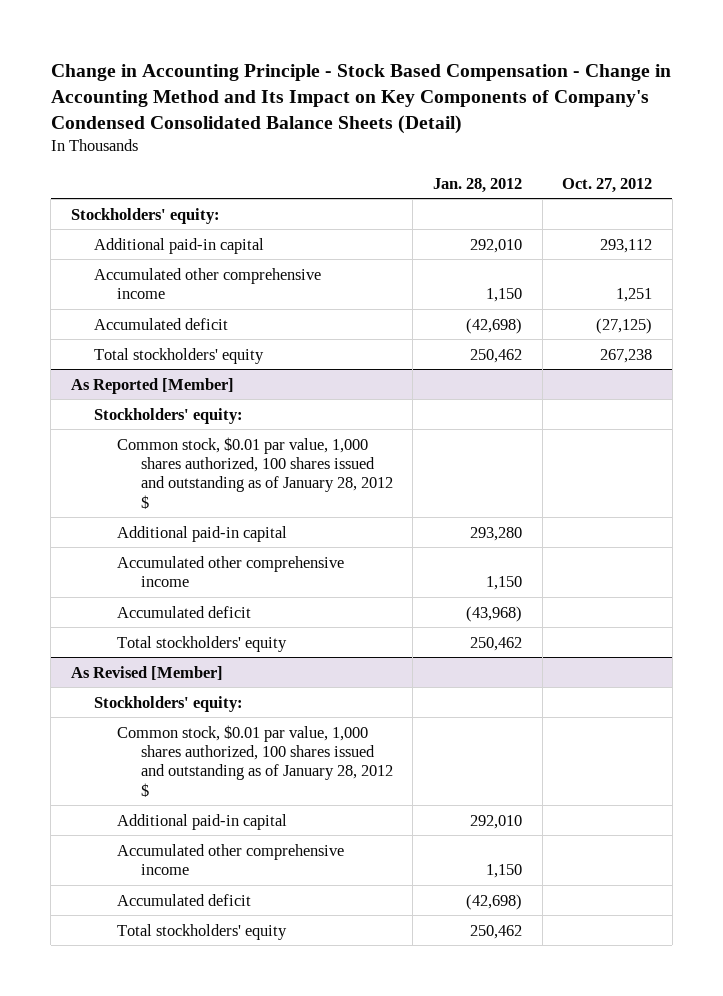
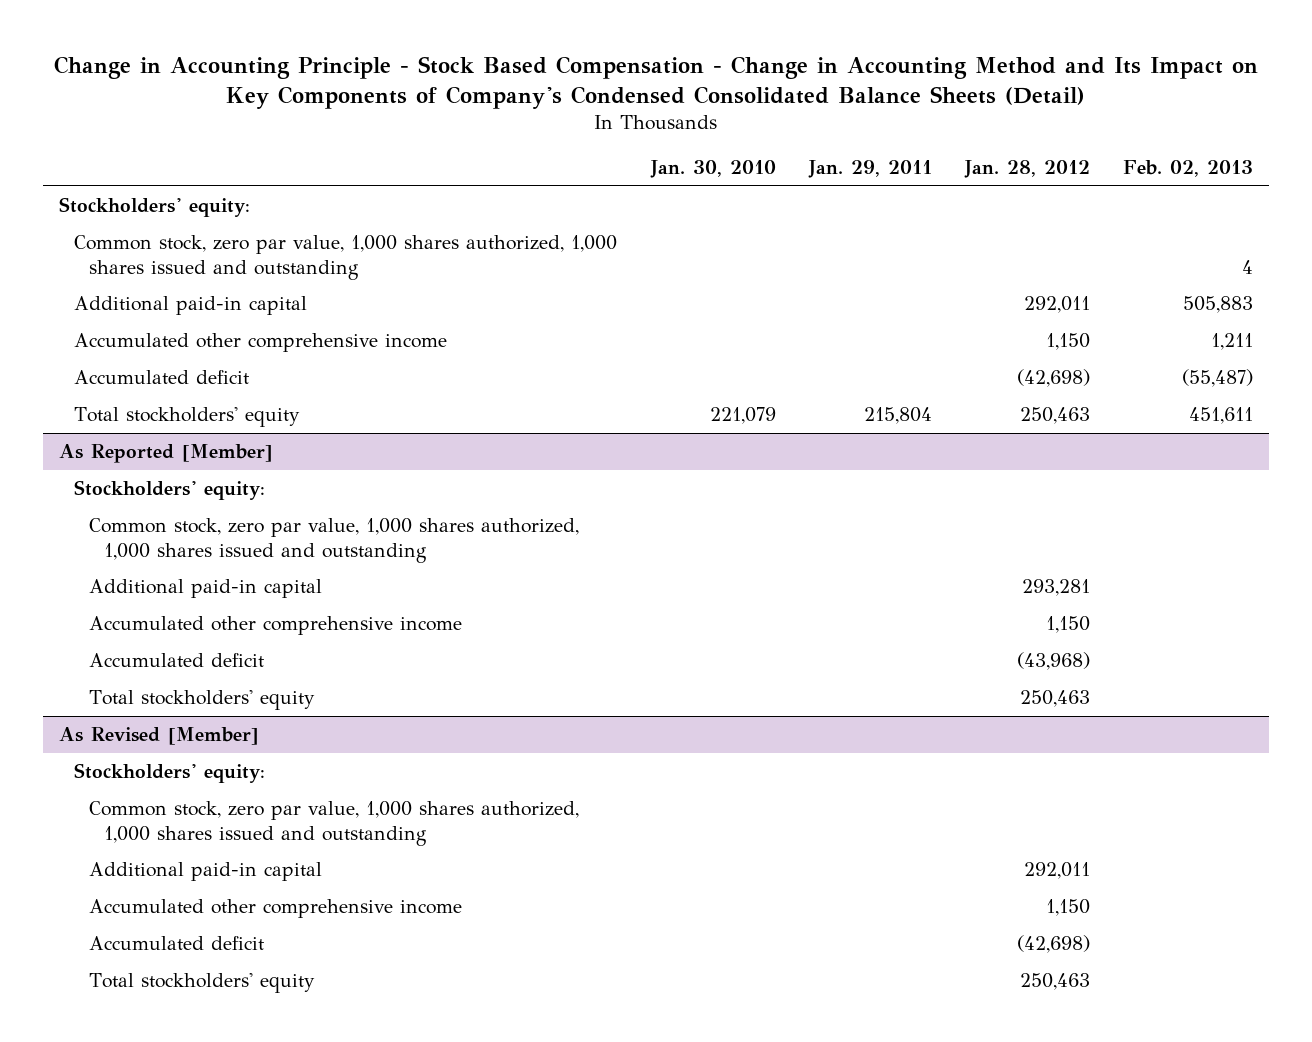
[562,177,653,193] Oct. 27, 2012 -> none
none -> [649,159,776,178] Jan. 30, 2010
none -> [807,159,932,178] Jan. 29, 2011
none -> [1122,159,1253,177] Feb. 02, 2013
none -> [74,235,618,280] Common stock, zero par value, 1,000 shares authorized, 1,000 shares issued and outstanding
[469,238,522,253] 292,010 -> [1023,296,1090,314] 292,011
[469,348,522,363] 250,462 -> [1019,407,1090,425] 250,463
[117,436,393,509] Common stock, $0.01 par value, 1,000 shares authorized, 100 shares issued and outstanding as of January 28, 2012 $ -> [89,518,580,563] Common stock, zero par value, 1,000 shares authorized, 1,000 shares issued and outstanding
[469,526,522,541] 293,280 -> [1021,579,1090,597] 293,281
[469,636,522,651] 250,462 -> [1019,690,1090,708] 250,463
[117,724,393,797] Common stock, $0.01 par value, 1,000 shares authorized, 100 shares issued and outstanding as of January 28, 2012 $ -> [89,801,580,846] Common stock, zero par value, 1,000 shares authorized, 1,000 shares issued and outstanding
[469,814,522,829] 292,010 -> [1023,862,1090,880] 292,011
[469,924,522,939] 250,462 -> [1019,973,1090,991] 250,463

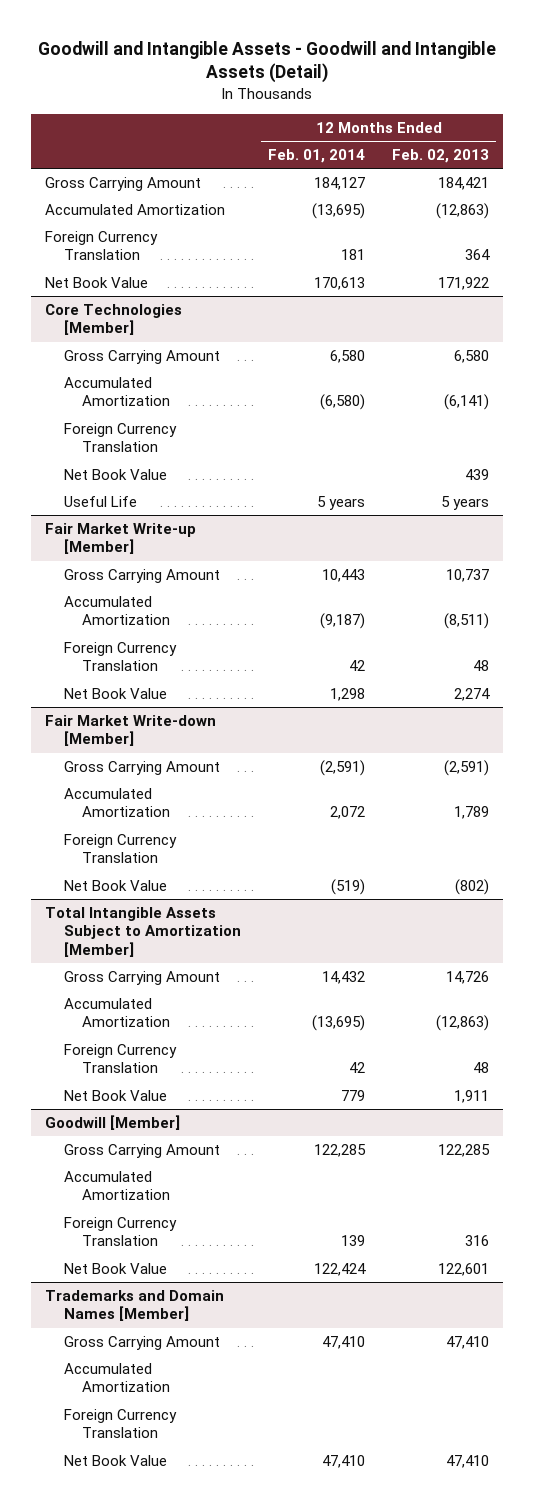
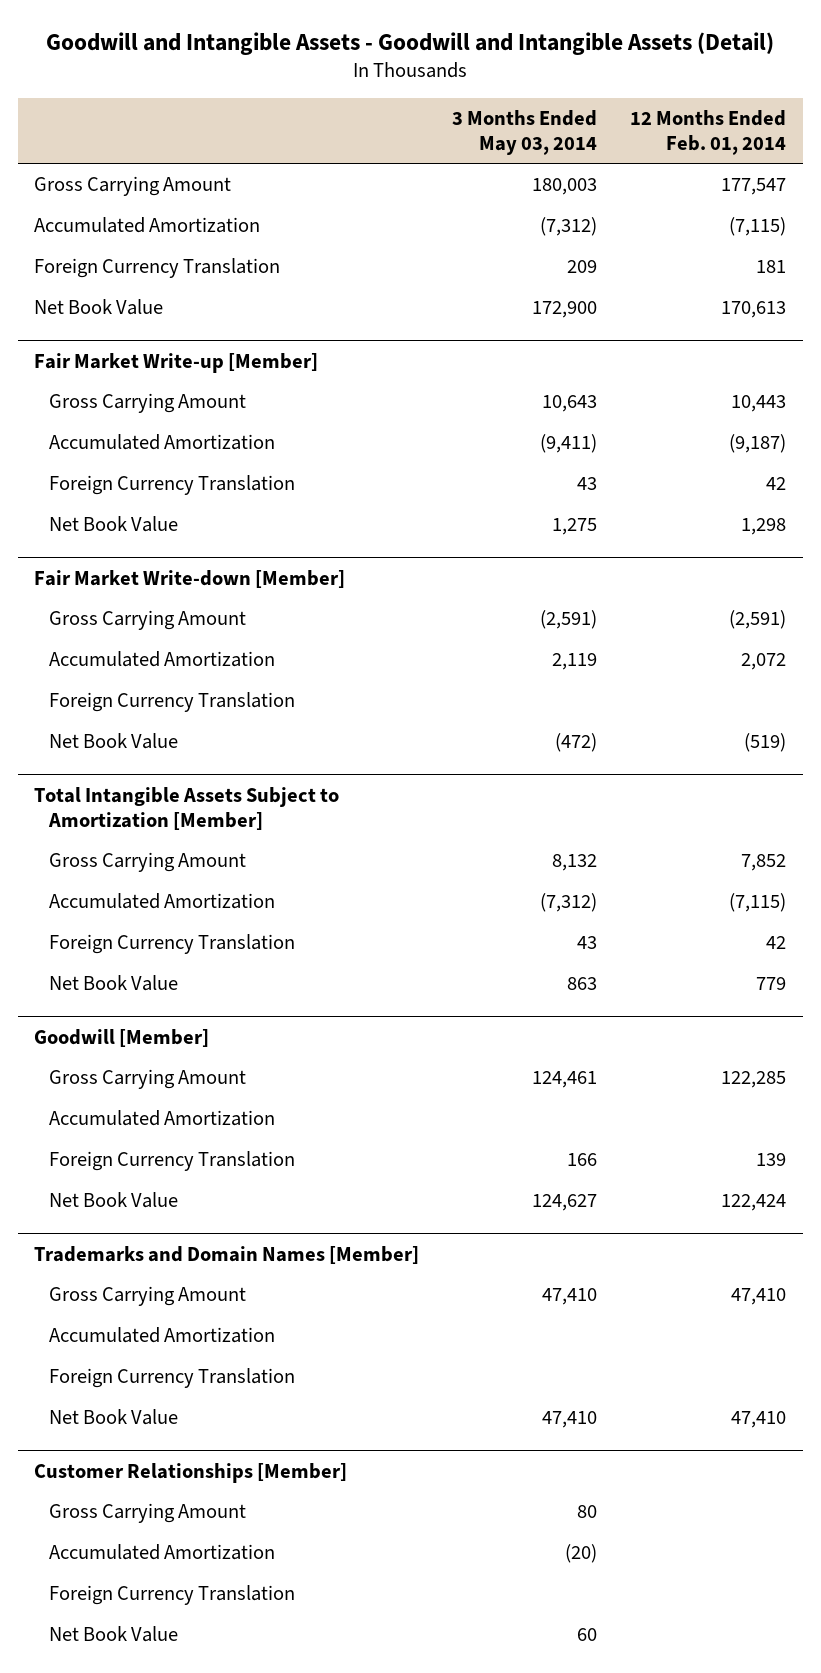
[392,149,490,164] Feb. 02, 2013 -> none
none -> [452,109,598,155] 3 Months Ended May 03, 2014
[314,176,366,190] 184,127 -> [721,178,787,196] 177,547
[312,202,366,219] (13,695) -> [729,217,787,237] (7,115)
[45,303,183,336] Core Technologies [Member] -> none
[63,349,220,364] Gross Carrying Amount -> none
[63,376,171,407] Accumulated Amortization -> none
[63,422,177,453] Foreign Currency Translation -> none
[63,468,167,480] Net Book Value -> none
[63,495,137,507] Useful Life -> none
[322,970,366,984] 14,432 -> [741,854,787,872] 7,852
[312,1015,366,1032] (13,695) -> [729,893,787,913] (7,115)
none -> [34,1462,348,1483] Customer Relationships [Member]
none -> [49,1503,247,1524] Gross Carrying Amount
none -> [49,1544,276,1561] Accumulated Amortization
none -> [49,1585,296,1606] Foreign Currency Translation
none -> [49,1626,179,1643] Net Book Value

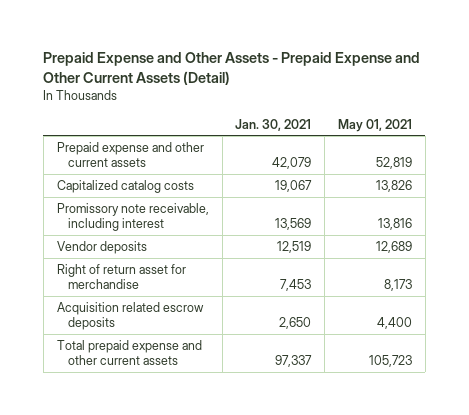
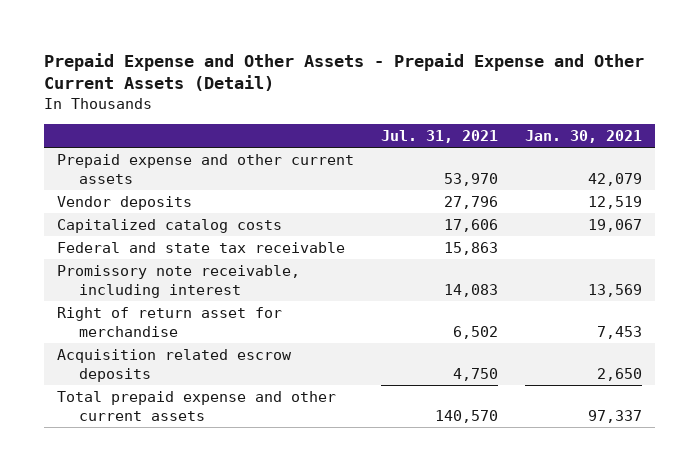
[338,118,413,132] May 01, 2021 -> none
none -> [381,129,499,143] Jul. 31, 2021
[56,241,147,255] Vendor deposits -> [57,195,193,210] Vendor deposits
none -> [57,241,346,253] Federal and state tax receivable

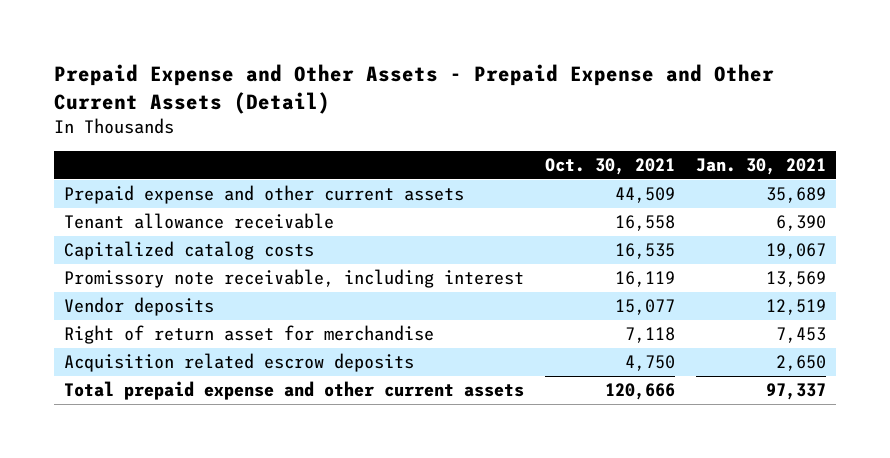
[381,129,499,143] Jul. 31, 2021 -> none
none -> [544,157,675,175] Oct. 30, 2021
[587,172,642,186] 42,079 -> [765,187,826,204] 35,689
none -> [64,213,335,230] Tenant allowance receivable
[57,241,346,253] Federal and state tax receivable -> none
[57,195,193,210] Vendor deposits -> [64,297,215,317] Vendor deposits

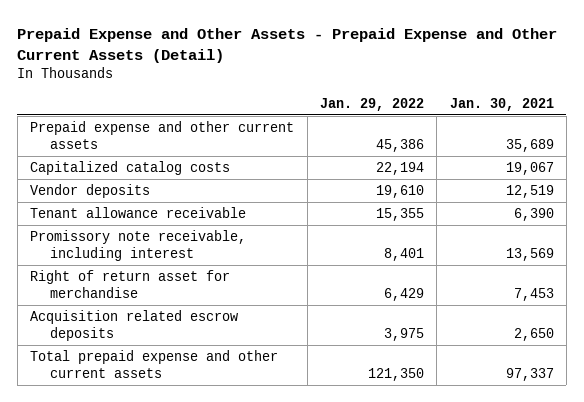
[544,157,675,175] Oct. 30, 2021 -> none
none -> [319,97,424,111] Jan. 29, 2022
[64,213,335,230] Tenant allowance receivable -> [30,207,247,219] Tenant allowance receivable
[64,269,525,289] Promissory note receivable, including interest -> [30,230,247,262] Promissory note receivable, including interest

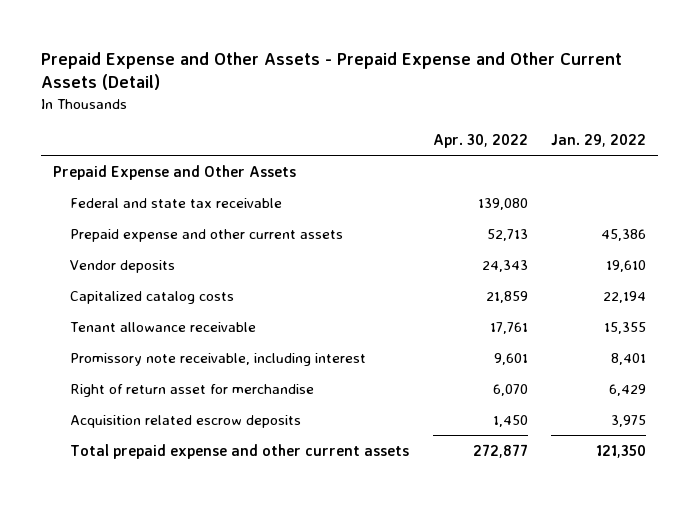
[449,97,554,111] Jan. 30, 2021 -> none
none -> [432,133,528,148] Apr. 30, 2022
none -> [53,164,297,180] Prepaid Expense and Other Assets
none -> [70,197,283,208] Federal and state tax receivable
[30,161,231,176] Capitalized catalog costs -> [70,290,235,304] Capitalized catalog costs

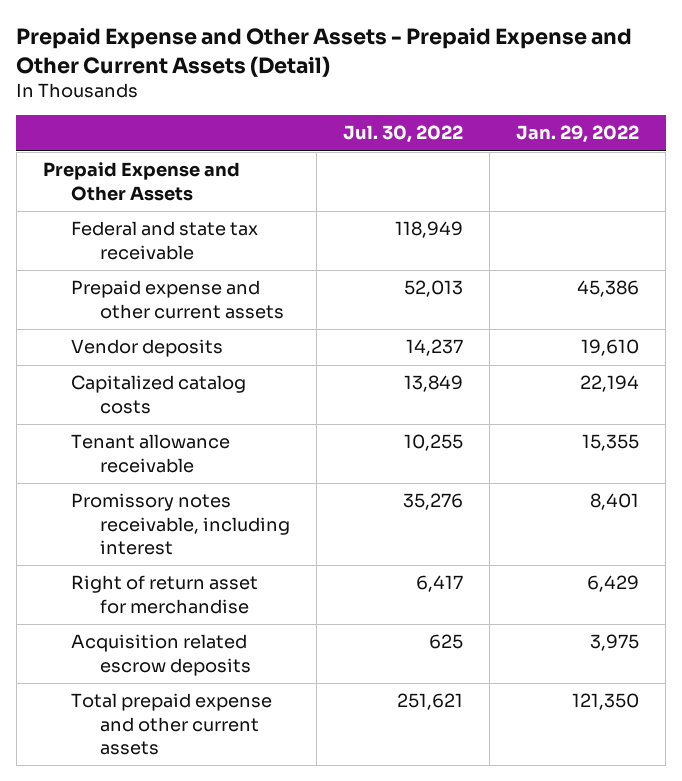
[432,133,528,148] Apr. 30, 2022 -> none
none -> [342,125,463,144] Jul. 30, 2022
[70,352,367,366] Promissory note receivable, including interest -> [71,493,290,555] Promissory notes receivable, including interest

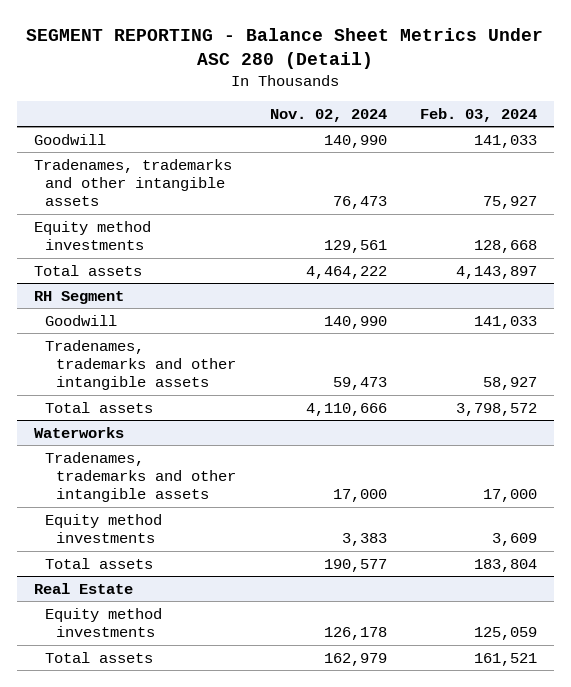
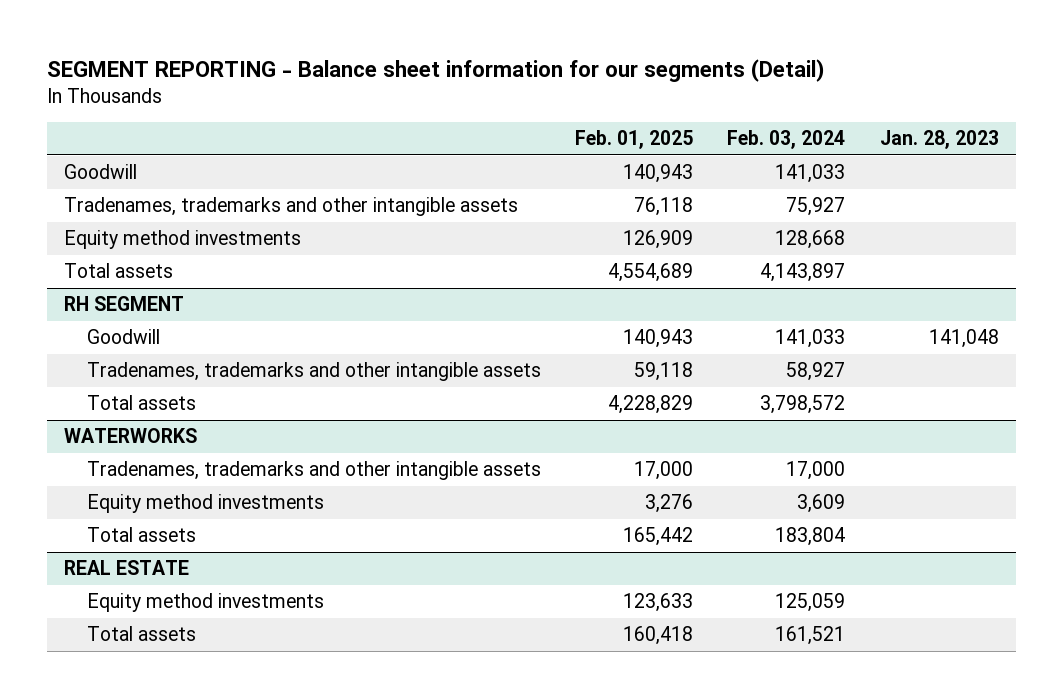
[26,27,544,69] SEGMENT REPORTING - Balance Sheet Metrics Under ASC 280 (Detail) -> [47,59,826,83] SEGMENT REPORTING - Balance sheet information for our segments (Detail)
[269,108,387,122] Nov. 02, 2024 -> none
none -> [574,130,693,150] Feb. 01, 2025
none -> [879,130,999,150] Jan. 28, 2023
[33,290,124,304] RH Segment -> [64,296,185,312] RH SEGMENT
[33,426,124,438] Waterworks -> [64,428,198,444] WATERWORKS
[33,582,133,594] Real Estate -> [64,560,190,576] REAL ESTATE

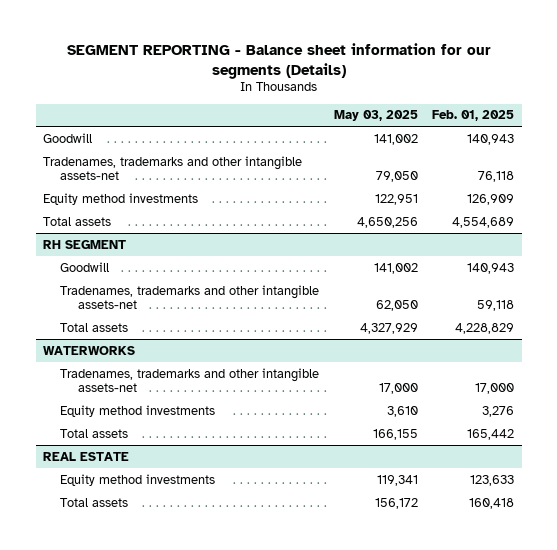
[47,59,826,83] SEGMENT REPORTING - Balance sheet information for our segments (Detail) -> [66,43,491,79] SEGMENT REPORTING - Balance sheet information for our segments (Details)
[727,130,846,150] Feb. 03, 2024 -> none
[879,130,999,150] Jan. 28, 2023 -> none
none -> [333,110,418,122] May 03, 2025
[64,197,519,217] Tradenames, trademarks and other intangible assets -> [42,155,302,181] Tradenames, trademarks and other intangible assets-net
[86,362,541,382] Tradenames, trademarks and other intangible assets -> [60,284,320,310] Tradenames, trademarks and other intangible assets-net
[86,461,541,481] Tradenames, trademarks and other intangible assets -> [60,367,320,393] Tradenames, trademarks and other intangible assets-net

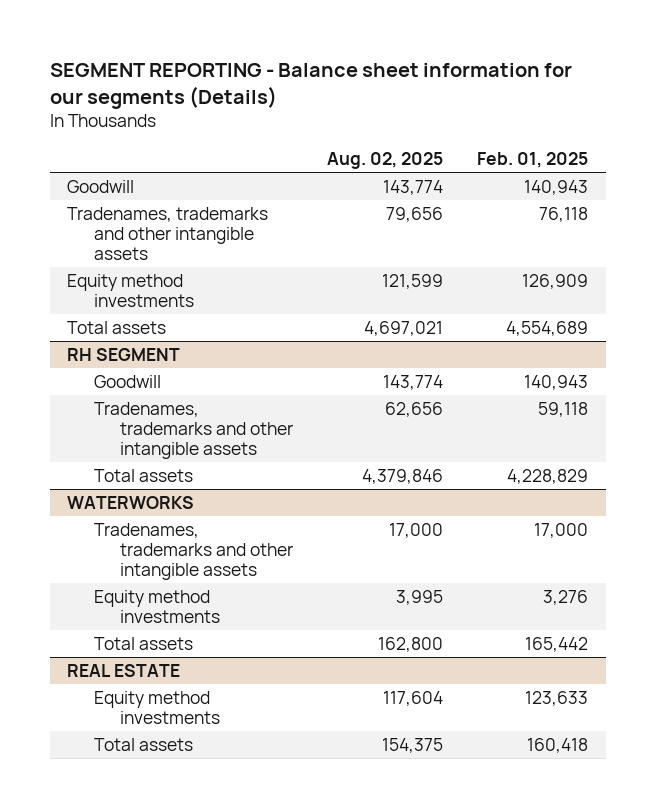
[333,110,418,122] May 03, 2025 -> none
none -> [327,151,444,169] Aug. 02, 2025
[42,155,302,181] Tradenames, trademarks and other intangible assets-net -> [67,206,269,260] Tradenames, trademarks and other intangible assets
[60,284,320,310] Tradenames, trademarks and other intangible assets-net -> [93,401,294,459] Tradenames, trademarks and other intangible assets
[60,367,320,393] Tradenames, trademarks and other intangible assets-net -> [93,522,294,580] Tradenames, trademarks and other intangible assets

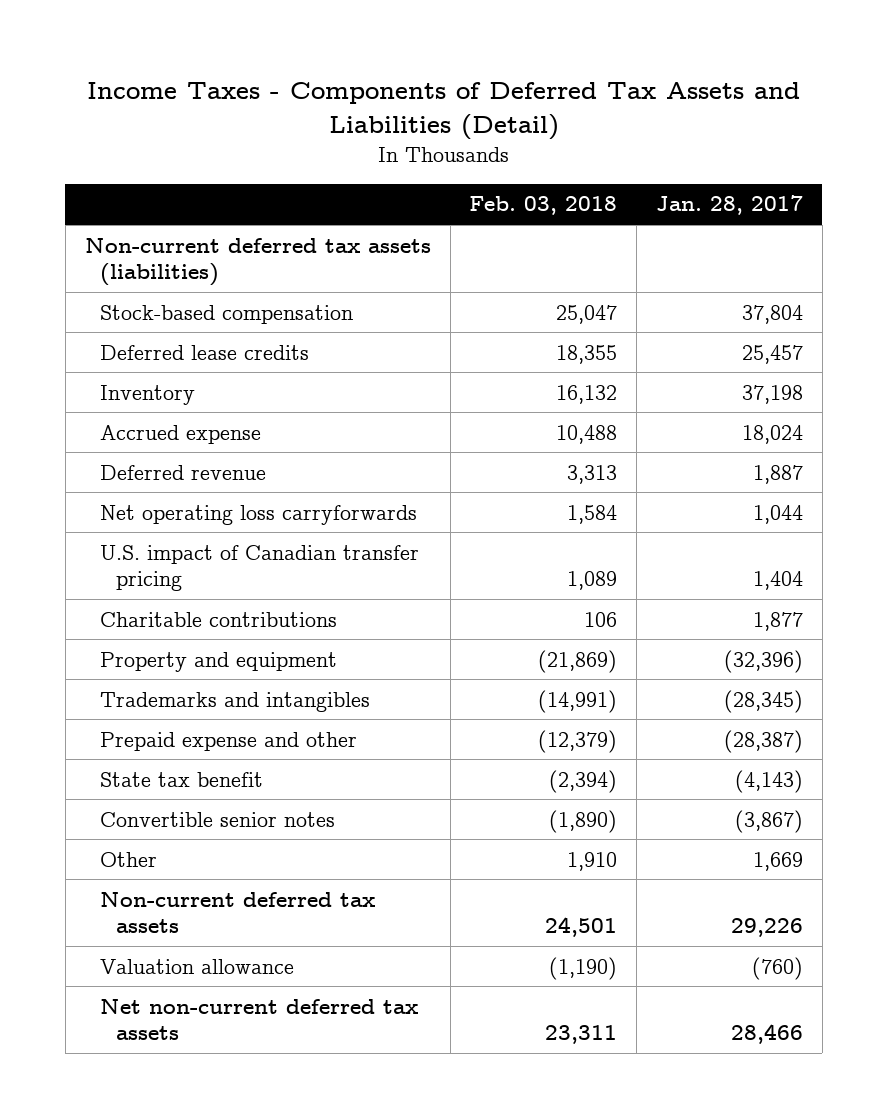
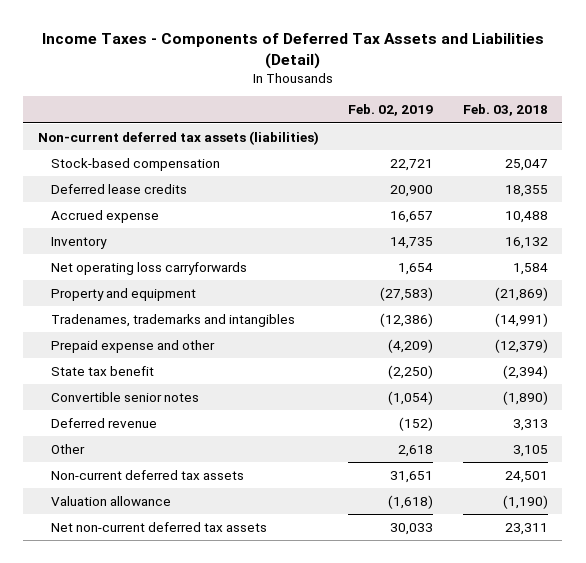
[656,195,804,216] Jan. 28, 2017 -> none
none -> [348,104,434,117] Feb. 02, 2019
[100,384,196,405] Inventory -> [50,236,107,249] Inventory
[100,544,420,591] U.S. impact of Canadian transfer pricing -> none
[100,611,338,627] Charitable contributions -> none
[100,691,371,712] Trademarks and intangibles -> [50,313,295,327] Tradenames, trademarks and intangibles
[100,464,267,480] Deferred revenue -> [50,417,157,428] Deferred revenue
[567,851,618,871] 1,910 -> [512,444,548,457] 3,105

